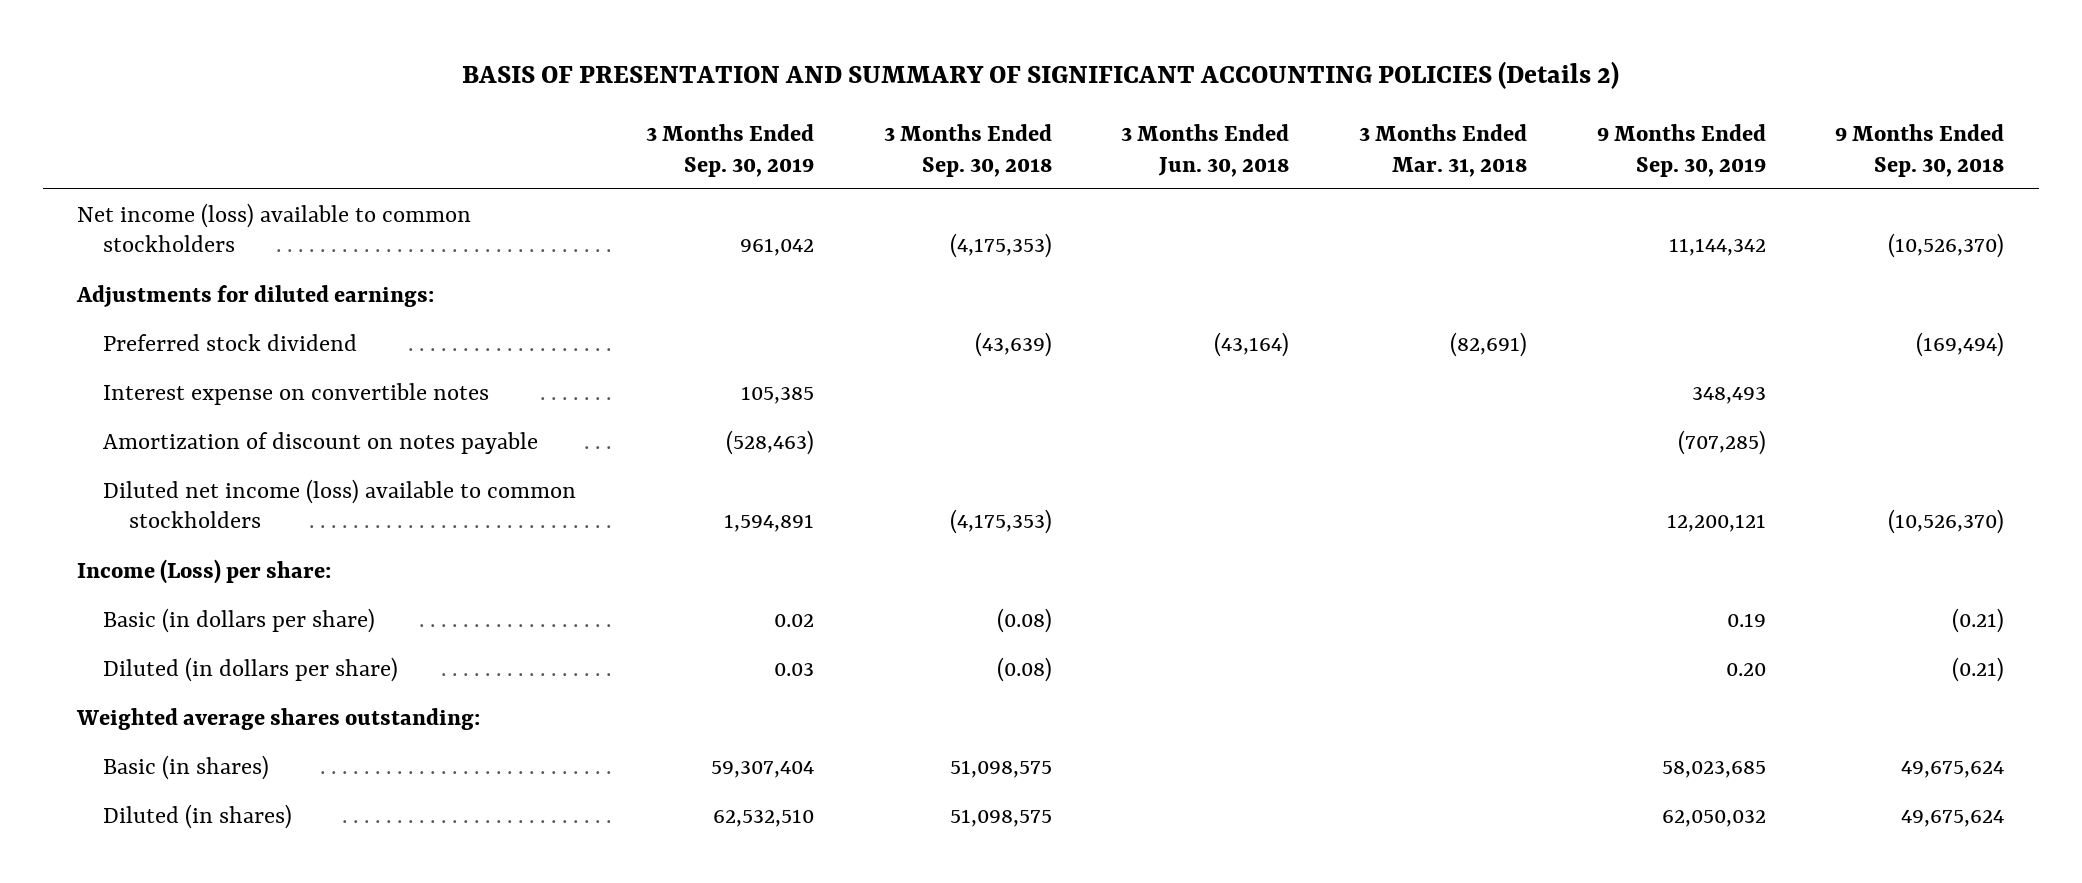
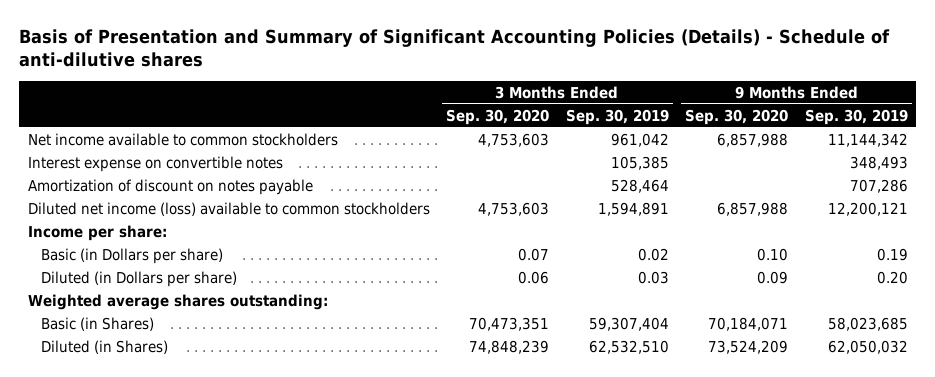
[461,61,1619,90] BASIS OF PRESENTATION AND SUMMARY OF SIGNIFICANT ACCOUNTING POLICIES (Details 2) -> [19,28,891,67] Basis of Presentation and Summary of Significant Accounting Policies (Details) - Schedule of anti-dilutive shares
[883,124,1052,177] 3 Months Ended Sep. 30, 2018 -> none
[1121,124,1290,177] 3 Months Ended Jun. 30, 2018 -> none
[1358,124,1527,177] 3 Months Ended Mar. 31, 2018 -> none
[1835,124,2005,177] 9 Months Ended Sep. 30, 2018 -> none
none -> [446,108,550,125] Sep. 30, 2020
none -> [685,108,789,125] Sep. 30, 2020
[76,284,435,307] Adjustments for diluted earnings: -> none
[103,333,358,351] Preferred stock dividend -> none
[77,202,472,253] Net income (loss) available to common stockholders -> [27,132,338,146] Net income available to common stockholders
[725,429,814,455] (528,463) -> [610,178,669,193] 528,464
[1677,429,1766,455] (707,285) -> [849,178,908,193] 707,286
[77,558,332,584] Income (Loss) per share: -> [27,224,167,241] Income per share:
[103,607,376,633] Basic (in dollars per share) -> [40,247,223,264] Basic (in Dollars per share)
[103,656,399,682] Diluted (in dollars per share) -> [40,270,237,287] Diluted (in Dollars per share)
[103,754,270,780] Basic (in shares) -> [40,316,154,331] Basic (in Shares)
[103,803,293,829] Diluted (in shares) -> [40,339,168,354] Diluted (in Shares)

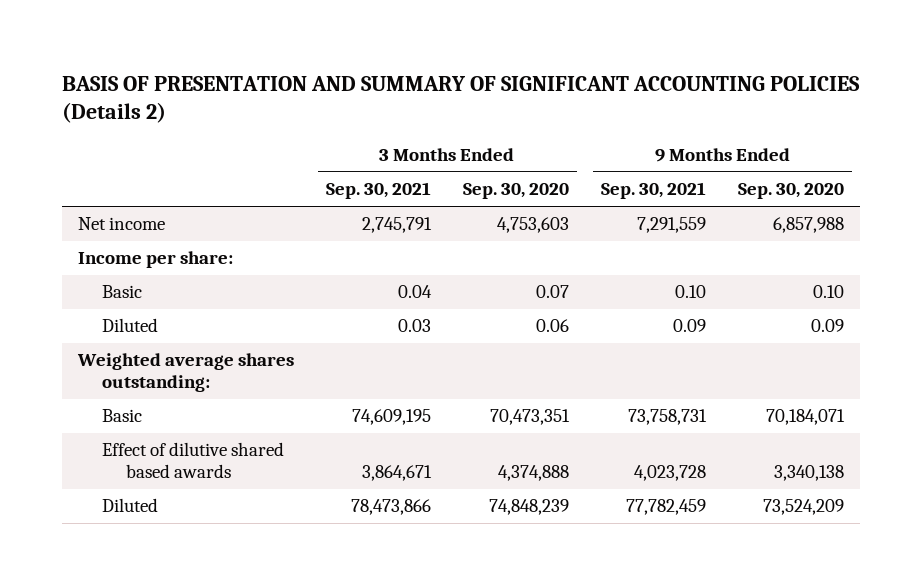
[19,28,891,67] Basis of Presentation and Summary of Significant Accounting Policies (Details) - Schedule of anti-dilutive shares -> [61,75,860,124] BASIS OF PRESENTATION AND SUMMARY OF SIGNIFICANT ACCOUNTING POLICIES (Details 2)
[565,108,669,125] Sep. 30, 2019 -> none
[804,108,908,125] Sep. 30, 2019 -> none
none -> [325,182,431,200] Sep. 30, 2021
none -> [601,182,707,200] Sep. 30, 2021
[27,155,283,172] Interest expense on convertible notes -> none
[27,178,313,195] Amortization of discount on notes payable -> none
[27,201,430,216] Diluted net income (loss) available to common stockholders -> none
[27,132,338,146] Net income available to common stockholders -> [77,217,165,231] Net income
[40,247,223,264] Basic (in Dollars per share) -> [102,285,143,299] Basic
[40,270,237,287] Diluted (in Dollars per share) -> [102,318,159,333] Diluted
[40,316,154,331] Basic (in Shares) -> [102,409,143,423] Basic
none -> [102,442,285,479] Effect of dilutive shared based awards
[40,339,168,354] Diluted (in Shares) -> [102,498,159,513] Diluted

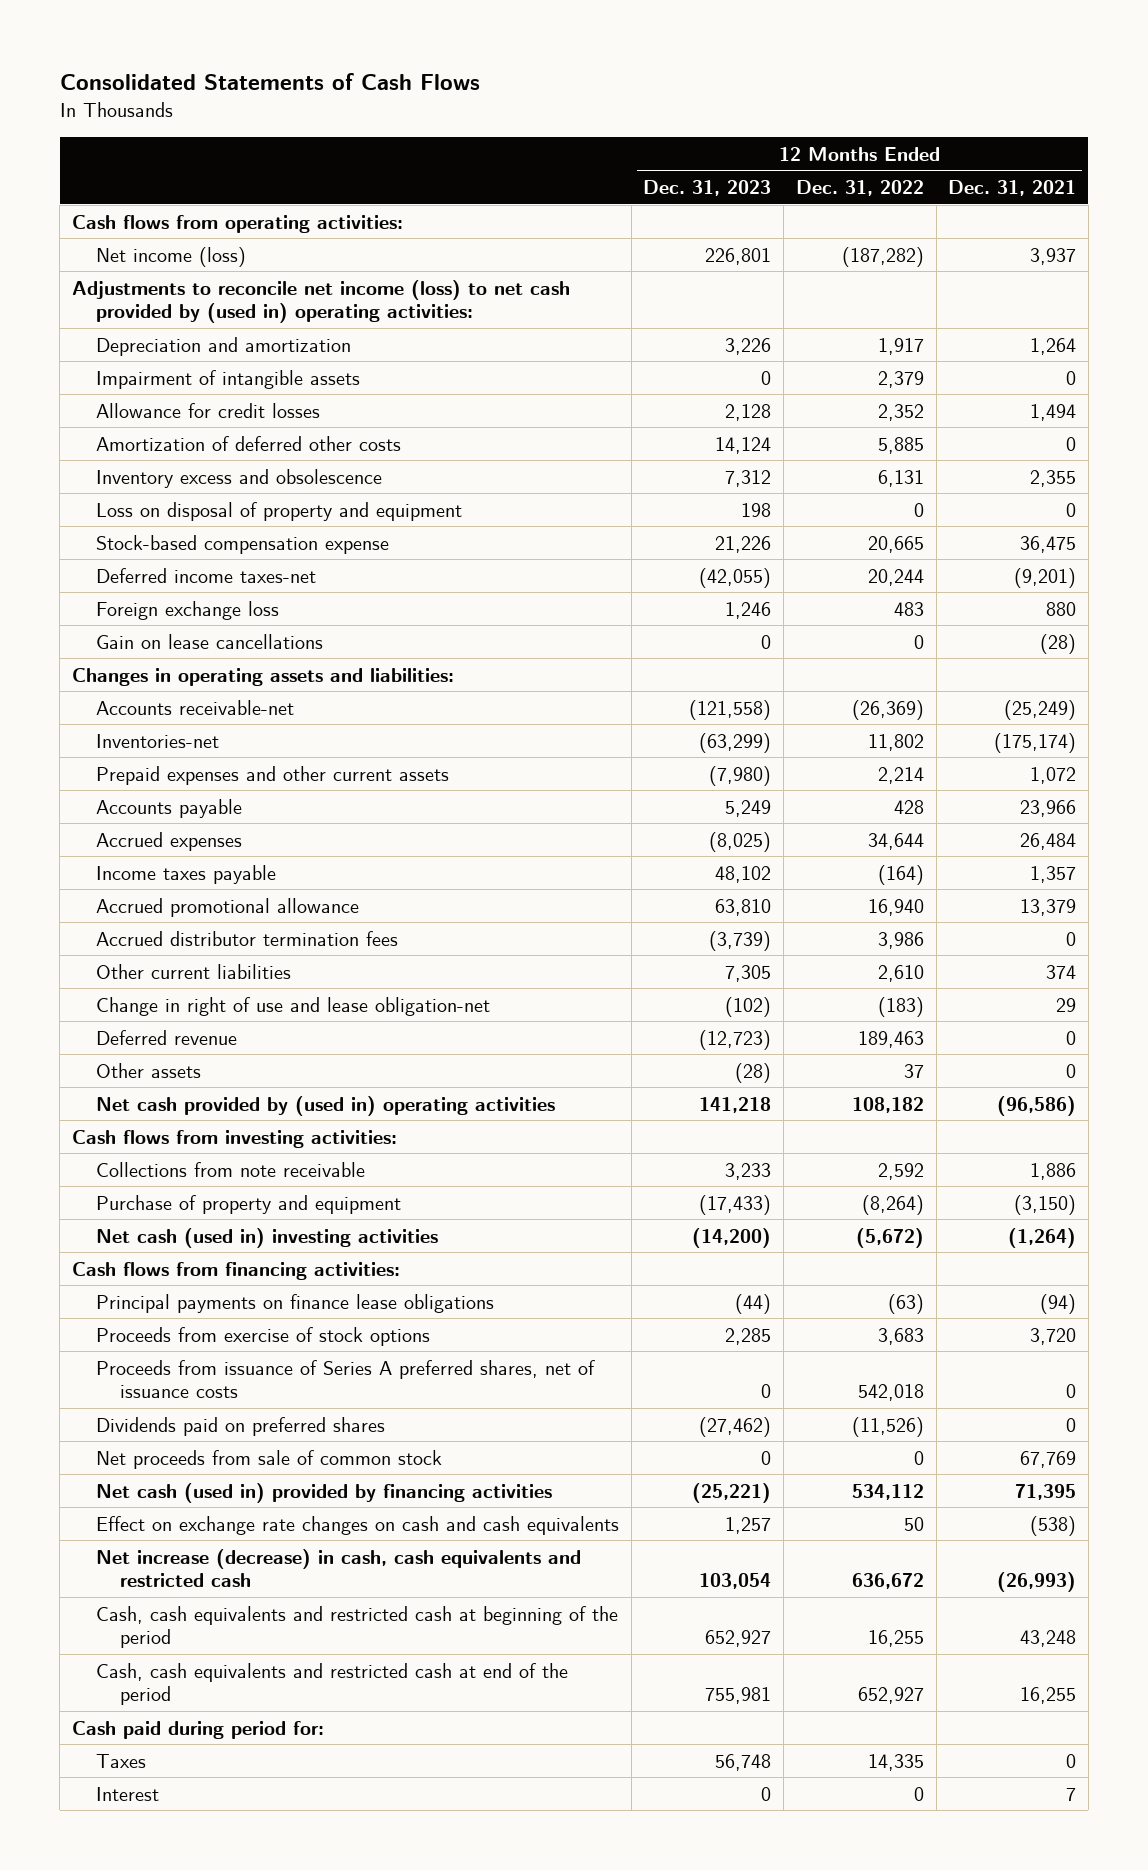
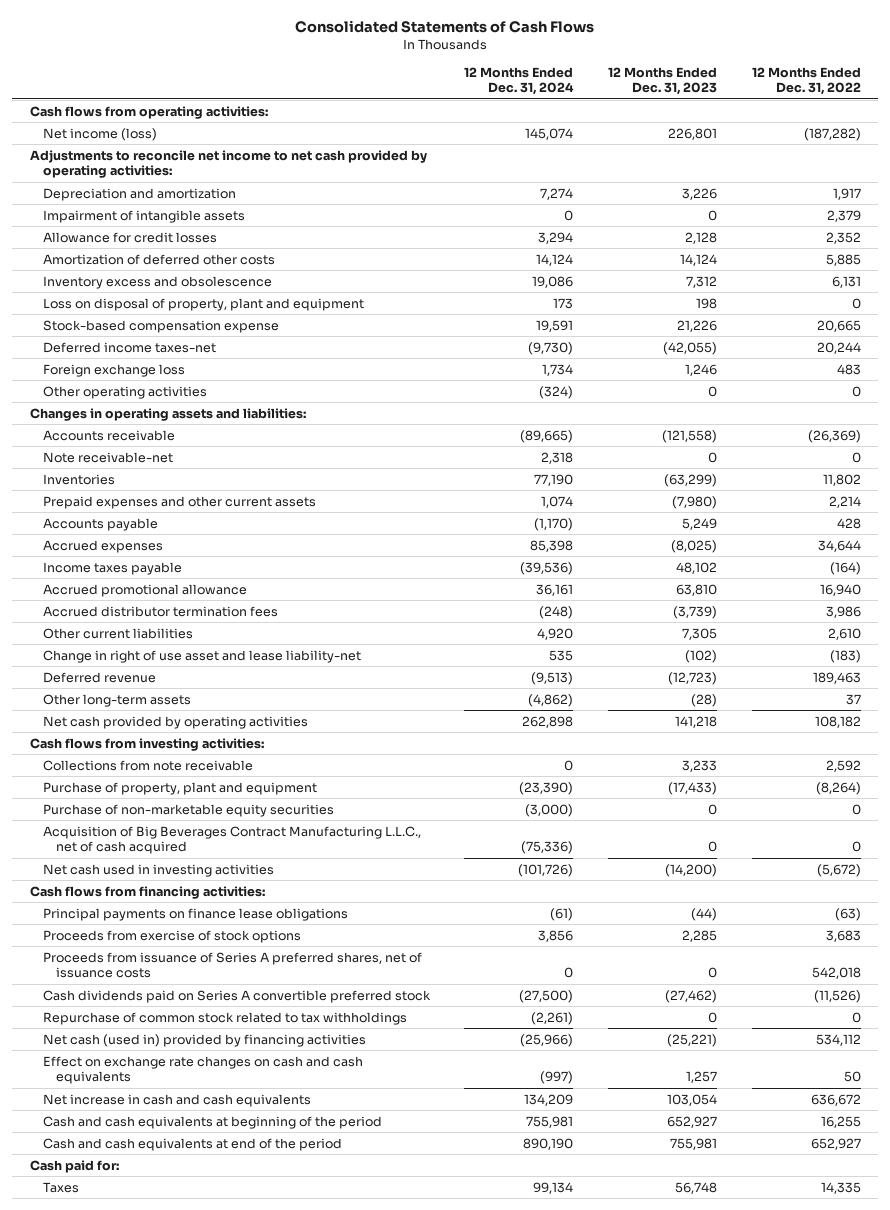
[948,180,1077,197] Dec. 31, 2021 -> none
none -> [464,66,575,96] 12 Months Ended Dec. 31, 2024
[71,279,570,323] Adjustments to reconcile net income (loss) to net cash provided by (used in) operating activities: -> [29,149,427,179] Adjustments to reconcile net income to net cash provided by operating activities:
[95,501,462,521] Loss on disposal of property and equipment -> [42,297,364,311] Loss on disposal of property, plant and equipment
[95,633,323,649] Gain on lease cancellations -> none
none -> [42,385,207,399] Other operating activities
[95,699,294,715] Accounts receivable-net -> [42,429,175,441] Accounts receivable
none -> [42,451,173,463] Note receivable-net
[95,733,219,748] Inventories-net -> [42,473,115,485] Inventories
[95,996,490,1016] Change in right of use and lease obligation-net -> [42,649,361,663] Change in right of use asset and lease liability-net
[95,1062,201,1078] Other assets -> [42,693,191,707] Other long-term assets
[95,1095,555,1116] Net cash provided by (used in) operating activities -> [42,715,308,729] Net cash provided by operating activities
[95,1194,401,1214] Purchase of property and equipment -> [42,781,317,795] Purchase of property, plant and equipment
none -> [42,803,334,817] Purchase of non-marketable equity securities
none -> [42,825,421,855] Acquisition of Big Beverages Contract Manufacturing L.L.C., net of cash acquired
[95,1227,438,1248] Net cash (used in) investing activities -> [42,863,274,877] Net cash used in investing activities
[95,1449,442,1469] Net proceeds from sale of common stock -> none
[95,1416,385,1436] Dividends paid on preferred shares -> [42,989,431,1003] Cash dividends paid on Series A convertible preferred stock
none -> [42,1011,407,1025] Repurchase of common stock related to tax withholdings
[95,1548,581,1587] Net increase (decrease) in cash, cash equivalents and restricted cash -> [42,1093,311,1107] Net increase in cash and cash equivalents
[95,1605,618,1648] Cash, cash equivalents and restricted cash at beginning of the period -> [42,1115,382,1129] Cash and cash equivalents at beginning of the period
[95,1662,568,1705] Cash, cash equivalents and restricted cash at end of the period -> [42,1137,342,1151] Cash and cash equivalents at end of the period
[71,1720,324,1739] Cash paid during period for: -> [29,1159,119,1173] Cash paid for:
[95,1786,159,1801] Interest -> none

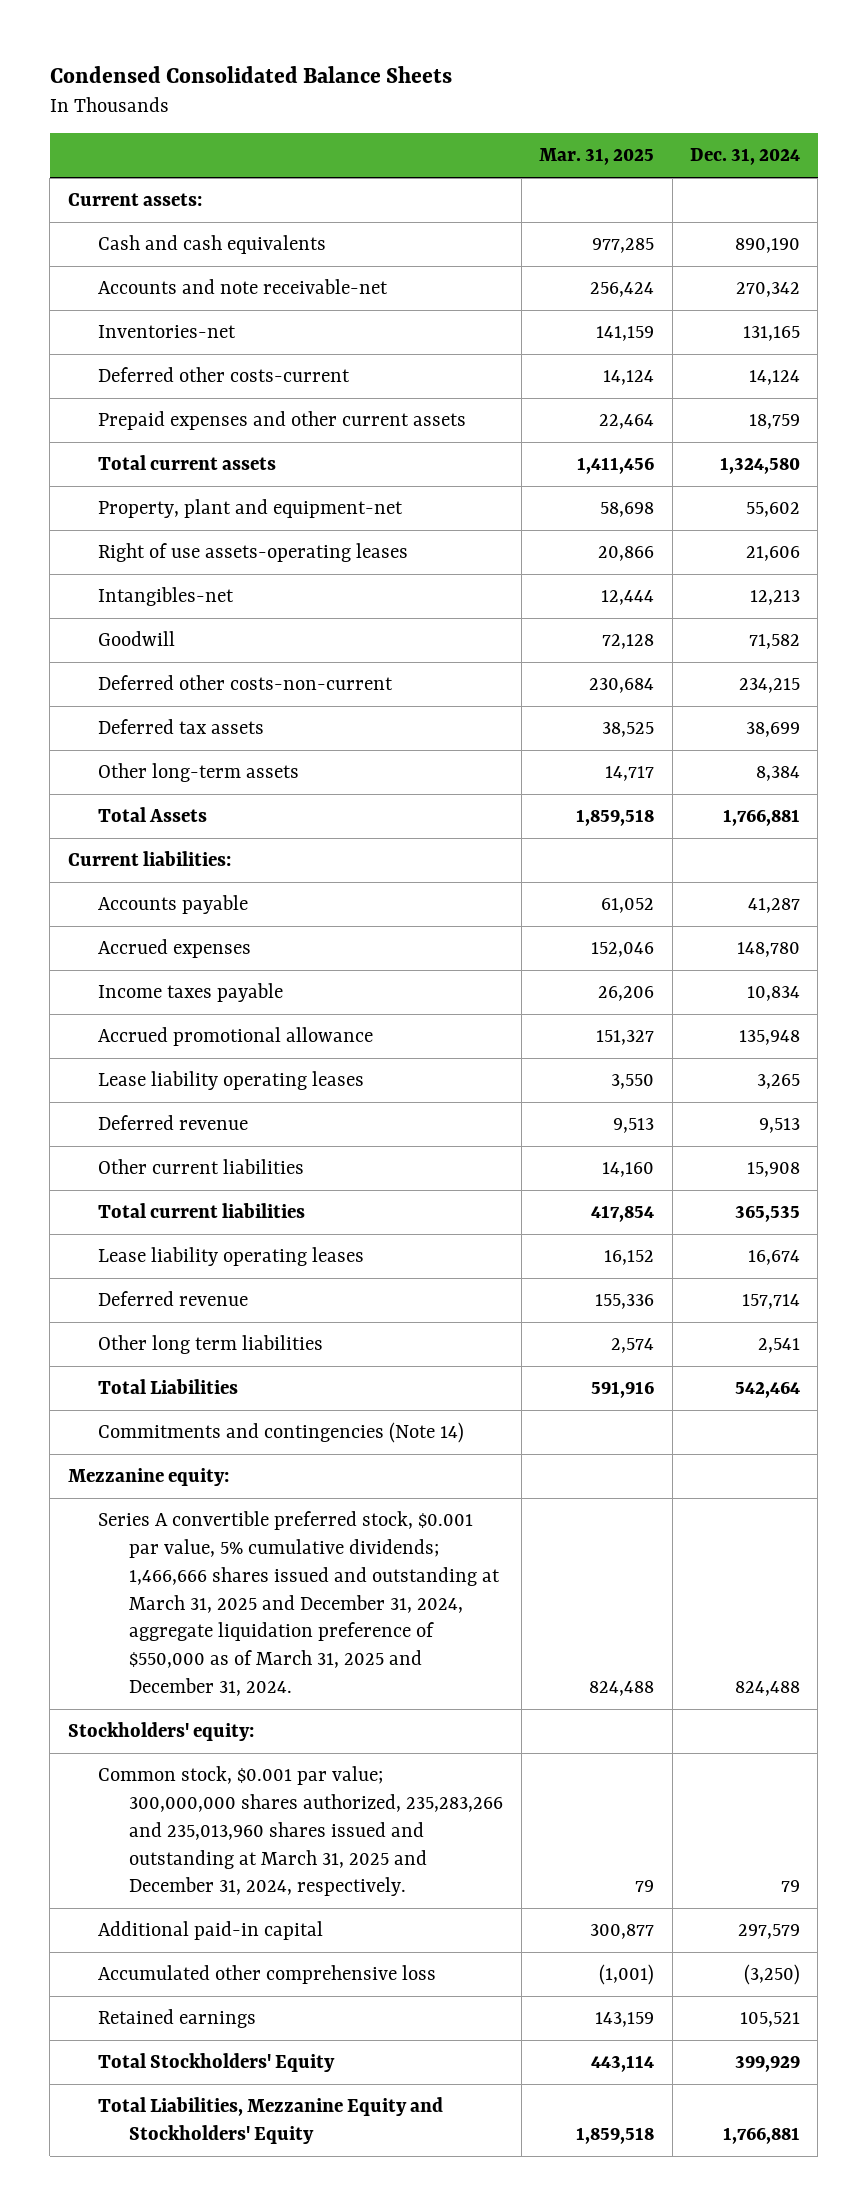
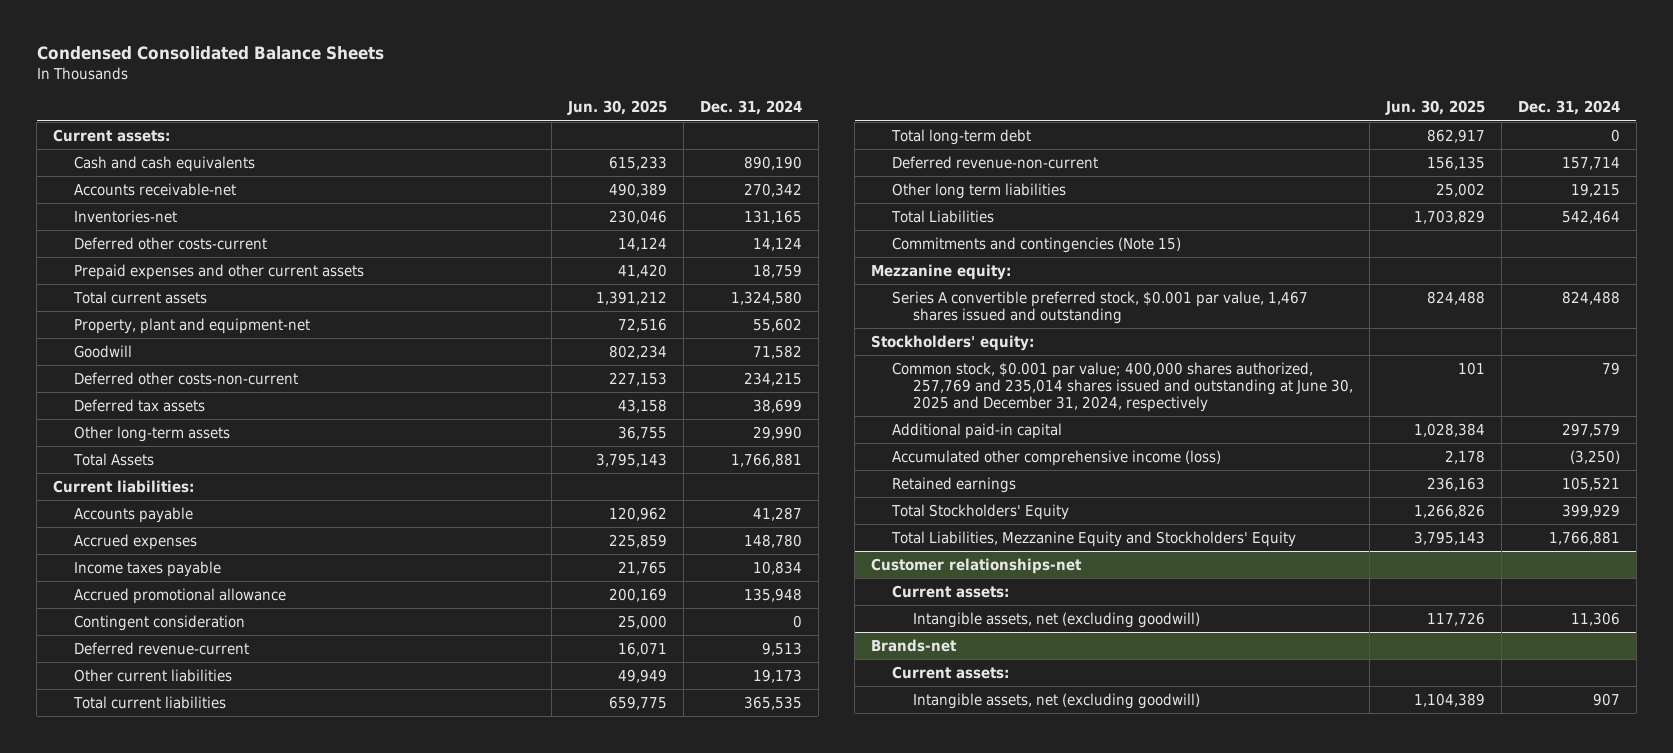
[539,148,655,166] Mar. 31, 2025 -> none
none -> [566,100,667,116] Jun. 30, 2025
[98,278,389,294] Accounts and note receivable-net -> [74,182,237,196] Accounts receivable-net
[98,542,409,562] Right of use assets-operating leases -> none
[98,586,235,606] Intangibles-net -> none
[756,765,801,781] 8,384 -> [752,425,802,440] 29,990
[98,1070,365,1090] Lease liability operating leases -> none
none -> [74,614,246,631] Contingent consideration
[98,1114,249,1130] Deferred revenue -> [74,641,250,655] Deferred revenue-current
[747,1161,801,1177] 15,908 -> [752,668,802,683] 19,173
[98,1246,365,1266] Lease liability operating leases -> none
none -> [891,128,1032,145] Total long-term debt
[98,1290,249,1306] Deferred revenue -> [892,155,1099,169] Deferred revenue-non-current
[758,1337,801,1353] 2,541 -> [1570,182,1620,197] 19,215
[98,1421,465,1443] Commitments and contingencies (Note 14) -> [892,236,1182,253] Commitments and contingencies (Note 15)
[98,1510,501,1697] Series A convertible preferred stock, $0.001 par value, 5% cumulative dividends; 1,466,666 shares issued and outstanding at March 31, 2025 and December 31, 2024, aggregate liquidation preference of $550,000 as of March 31, 2025 and December 31, 2024. -> [892,290,1309,324] Series A convertible preferred stock, $0.001 par value, 1,467 shares issued and outstanding
[98,1765,504,1897] Common stock, $0.001 par value; 300,000,000 shares authorized, 235,283,266 and 235,013,960 shares issued and outstanding at March 31, 2025 and December 31, 2024, respectively. -> [892,361,1353,412] Common stock, $0.001 par value; 400,000 shares authorized, 257,769 and 235,014 shares issued and outstanding at June 30, 2025 and December 31, 2024, respectively
[98,1964,437,1984] Accumulated other comprehensive loss -> [892,449,1222,466] Accumulated other comprehensive income (loss)
none -> [871,557,1083,574] Customer relationships-net
none -> [892,584,1010,598] Current assets:
none -> [912,611,1200,628] Intangible assets, net (excluding goodwill)
none -> [871,638,958,652] Brands-net
none -> [892,665,1010,679] Current assets:
none -> [912,692,1200,709] Intangible assets, net (excluding goodwill)

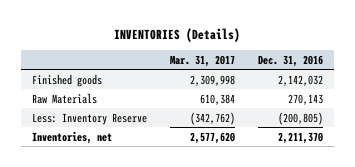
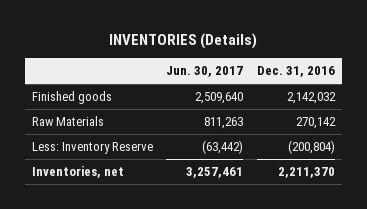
[169,54,235,67] Mar. 31, 2017 -> none
none -> [166,66,244,78] Jun. 30, 2017
[287,93,323,105] 270,143 -> [295,117,336,130] 270,142
[277,111,323,125] (200,805) -> [287,140,335,155] (200,804)

